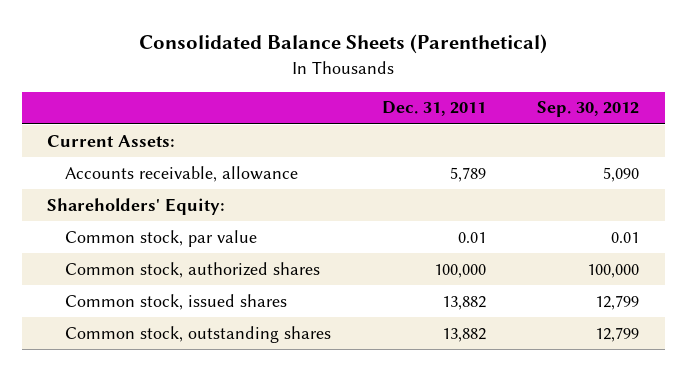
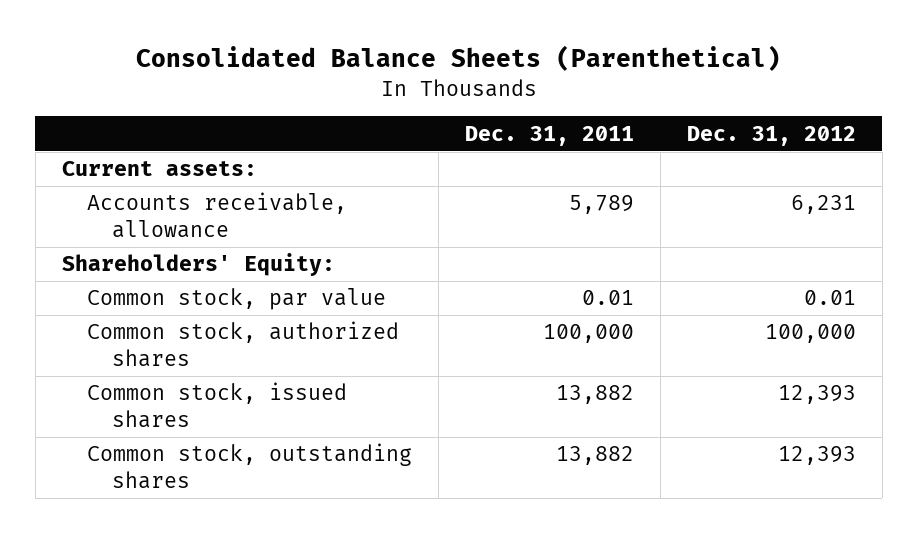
[537,101,640,118] Sep. 30, 2012 -> none
none -> [686,125,856,146] Dec. 31, 2012
[46,134,175,147] Current Assets: -> [61,161,257,177] Current assets:

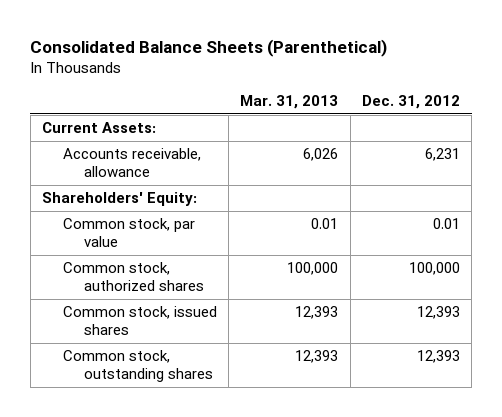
[464,125,634,146] Dec. 31, 2011 -> none
none -> [240,95,339,110] Mar. 31, 2013
[61,161,257,177] Current assets: -> [42,122,157,134] Current Assets:

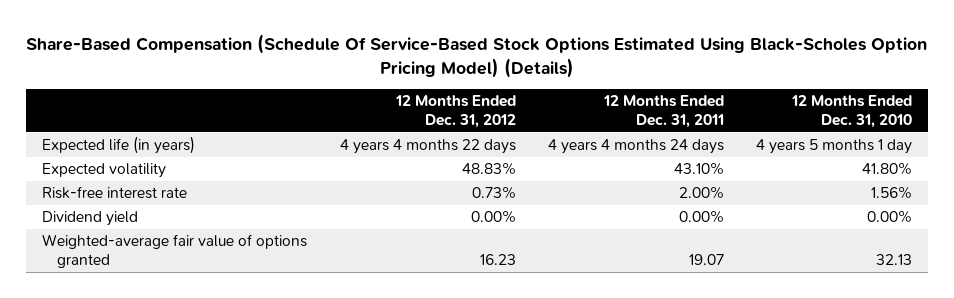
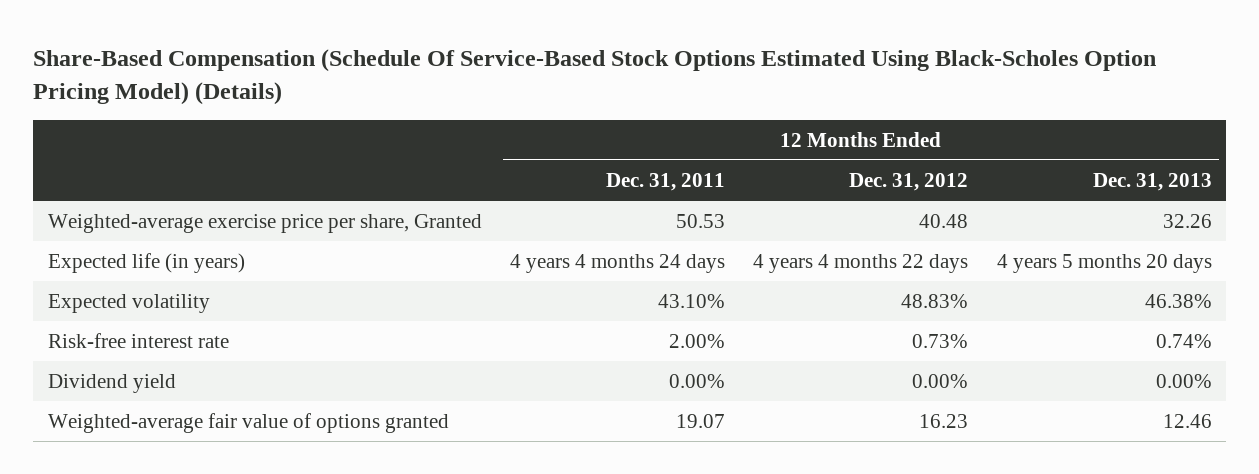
[790,95,912,128] 12 Months Ended Dec. 31, 2010 -> none
none -> [1092,172,1212,191] Dec. 31, 2013
none -> [47,213,482,233] Weighted-average exercise price per share, Granted

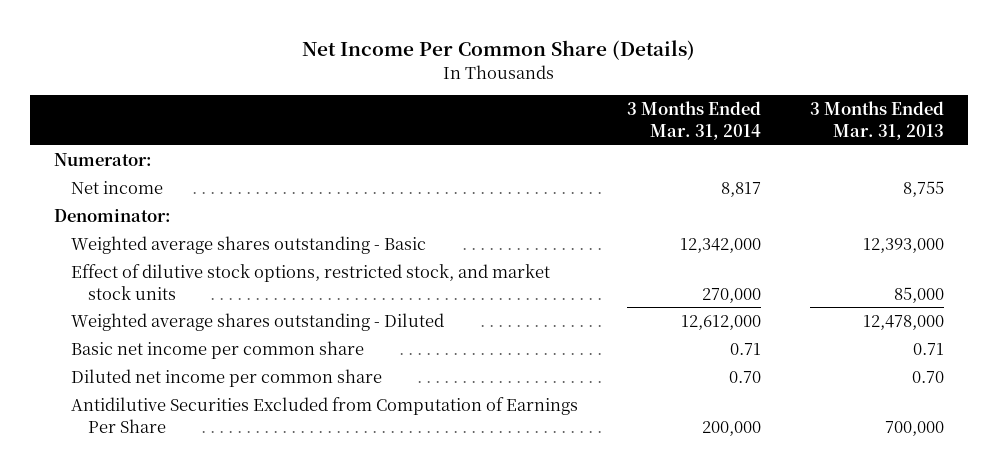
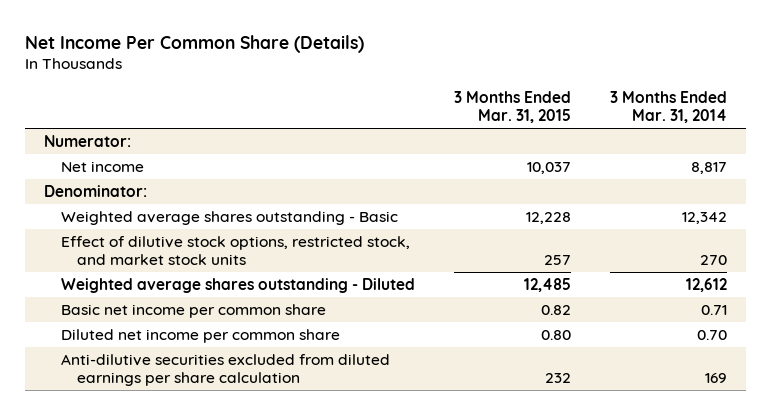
[809,101,944,140] 3 Months Ended Mar. 31, 2013 -> none
none -> [453,90,571,123] 3 Months Ended Mar. 31, 2015
[679,238,761,254] 12,342,000 -> [681,211,727,224] 12,342
[701,287,761,303] 270,000 -> [699,255,727,266] 270
[680,315,761,331] 12,612,000 -> [685,277,727,292] 12,612
[71,397,579,433] Antidilutive Securities Excluded from Computation of Earnings Per Share -> [60,353,390,387] Anti-dilutive securities excluded from diluted earnings per share calculation
[701,420,761,436] 200,000 -> [704,373,727,384] 169

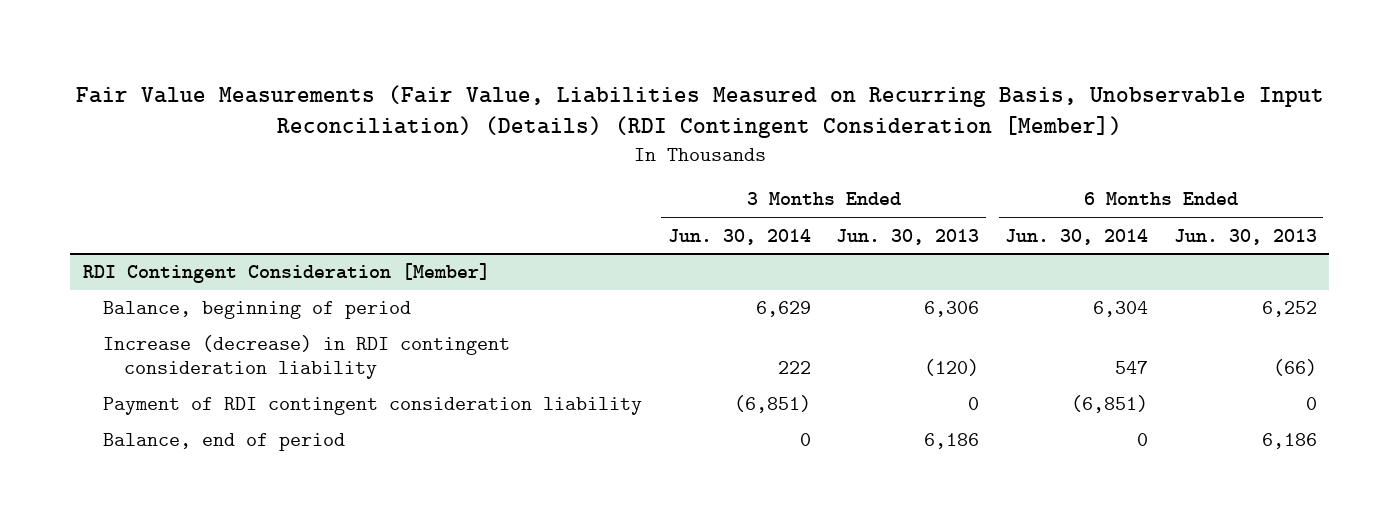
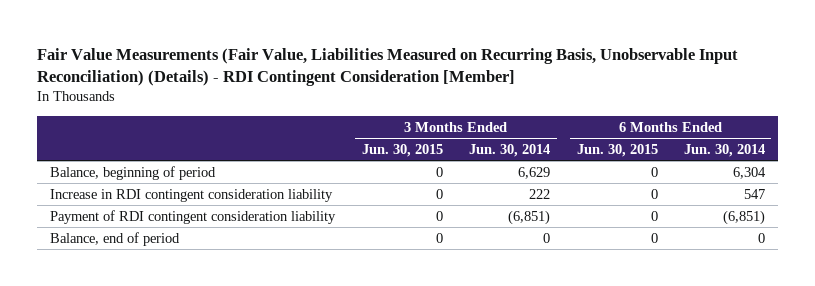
[75,84,1324,139] Fair Value Measurements (Fair Value, Liabilities Measured on Recurring Basis, Unobservable Input Reconciliation) (Details) (RDI Contingent Consideration [Member]) -> [37,47,739,87] Fair Value Measurements (Fair Value, Liabilities Measured on Recurring Basis, Unobservable Input Reconciliation) (Details) - RDI Contingent Consideration [Member]
[836,228,980,245] Jun. 30, 2013 -> none
[1173,228,1317,245] Jun. 30, 2013 -> none
none -> [361,143,443,157] Jun. 30, 2015
none -> [576,143,658,157] Jun. 30, 2015
[82,263,490,284] RDI Contingent Consideration [Member] -> none
[103,335,511,380] Increase (decrease) in RDI contingent consideration liability -> [50,188,334,202] Increase in RDI contingent consideration liability

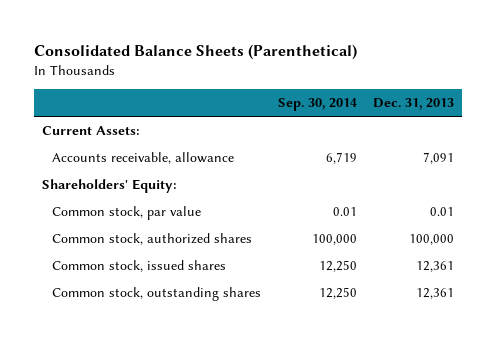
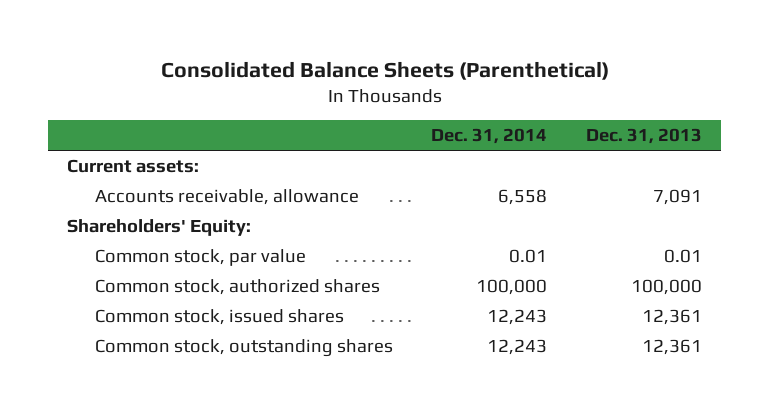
[277,98,357,112] Sep. 30, 2014 -> none
none -> [431,128,548,145] Dec. 31, 2014
[42,126,141,136] Current Assets: -> [67,159,200,174] Current assets:

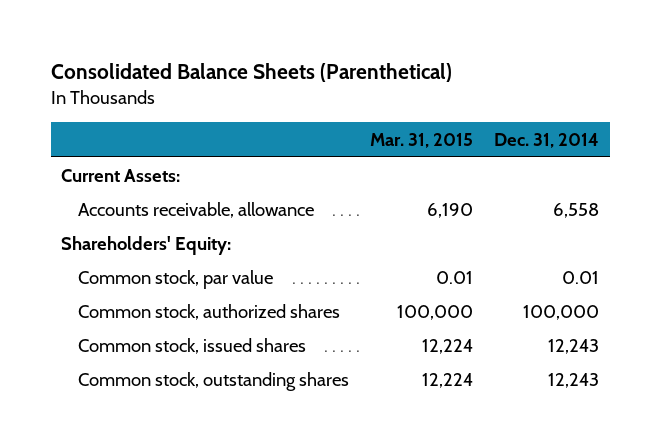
[586,128,703,145] Dec. 31, 2013 -> none
none -> [370,133,474,149] Mar. 31, 2015
[67,159,200,174] Current assets: -> [61,168,181,182] Current Assets:

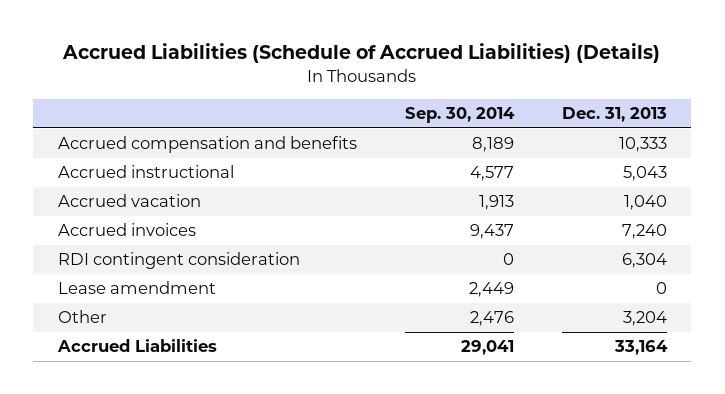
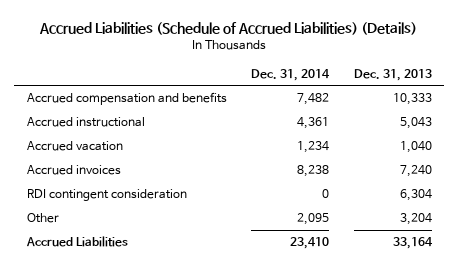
[404,107,515,124] Sep. 30, 2014 -> none
none -> [251,68,331,81] Dec. 31, 2014
[57,281,216,295] Lease amendment -> none

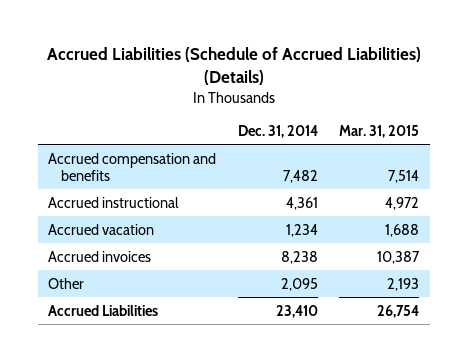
[353,68,432,81] Dec. 31, 2013 -> none
none -> [339,125,420,139] Mar. 31, 2015
[26,189,187,202] RDI contingent consideration -> none

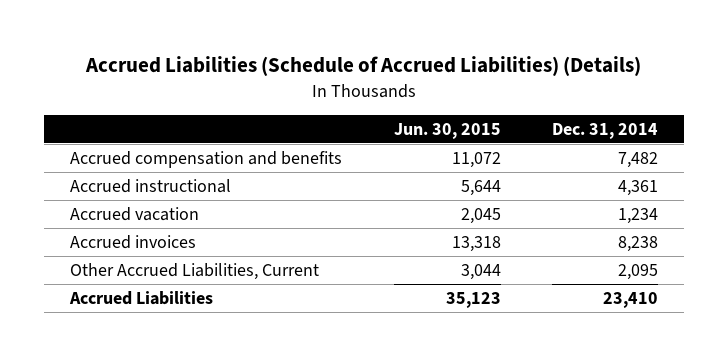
[339,125,420,139] Mar. 31, 2015 -> none
none -> [393,122,501,139] Jun. 30, 2015
[48,277,85,289] Other -> [70,262,320,280] Other Accrued Liabilities, Current

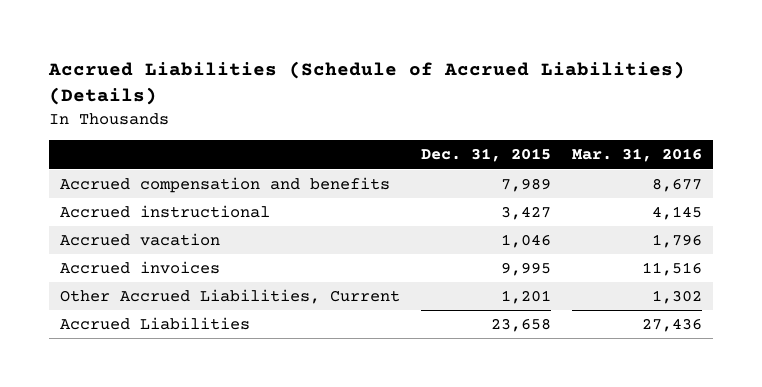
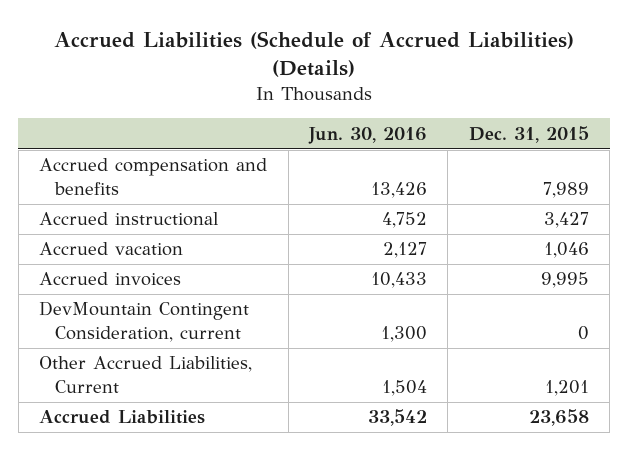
[572,148,703,163] Mar. 31, 2016 -> none
none -> [308,126,428,144] Jun. 30, 2016
none -> [39,301,250,342] DevMountain Contingent Consideration, current

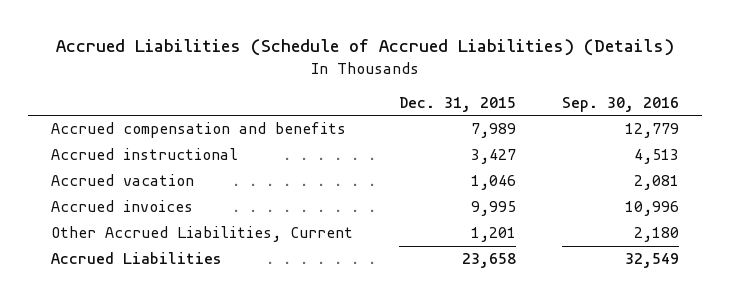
[308,126,428,144] Jun. 30, 2016 -> none
none -> [561,96,679,112] Sep. 30, 2016
[39,301,250,342] DevMountain Contingent Consideration, current -> none

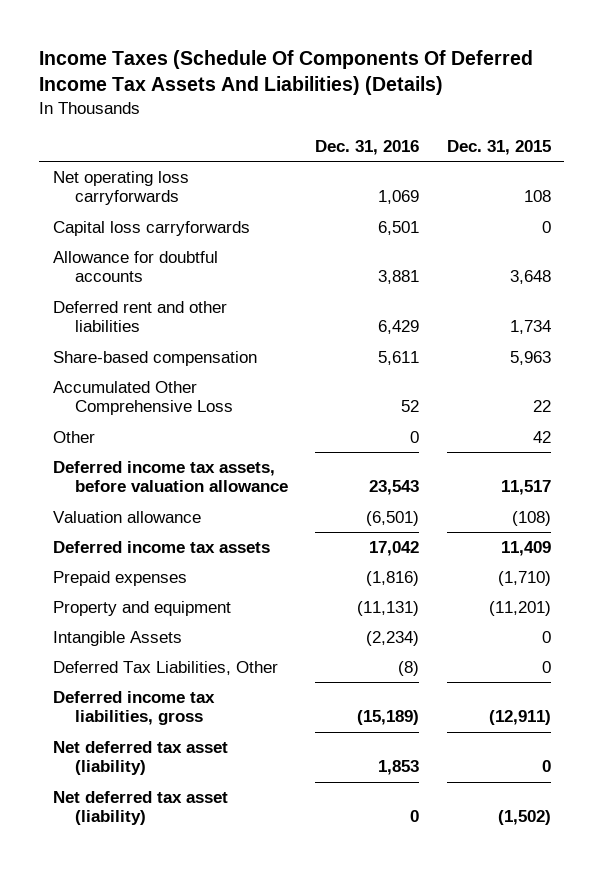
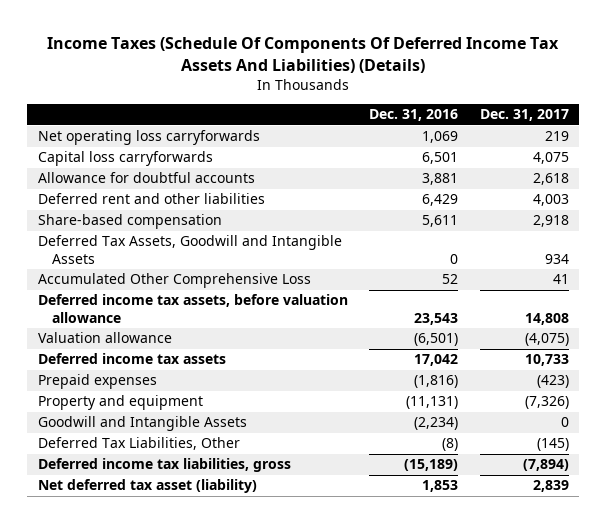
[446,139,551,155] Dec. 31, 2015 -> none
none -> [479,109,569,122] Dec. 31, 2017
none -> [38,235,343,264] Deferred Tax Assets, Goodwill and Intangible Assets
[52,430,95,443] Other -> none
[52,630,182,646] Intangible Assets -> [38,416,248,432] Goodwill and Intangible Assets
[52,790,228,826] Net deferred tax asset (liability) -> none

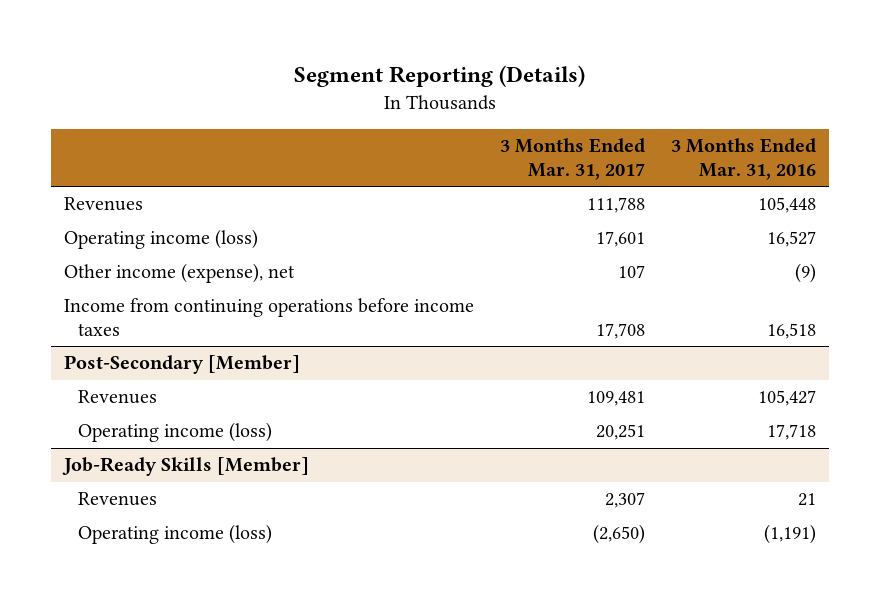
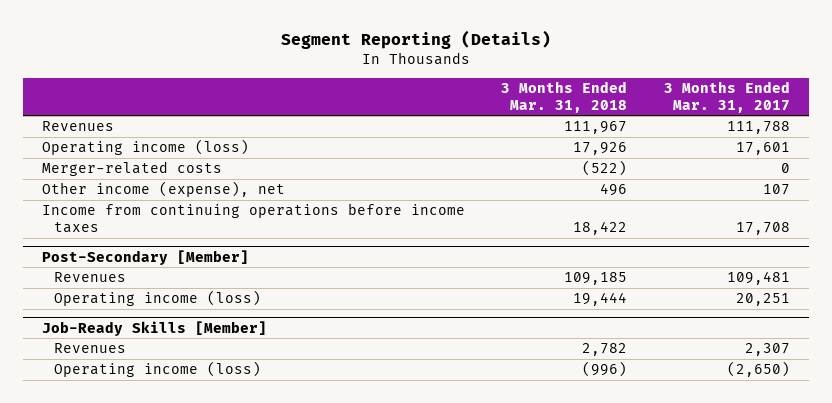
[670,138,816,180] 3 Months Ended Mar. 31, 2016 -> none
none -> [501,80,628,113] 3 Months Ended Mar. 31, 2018
none -> [41,161,222,177] Merger-related costs

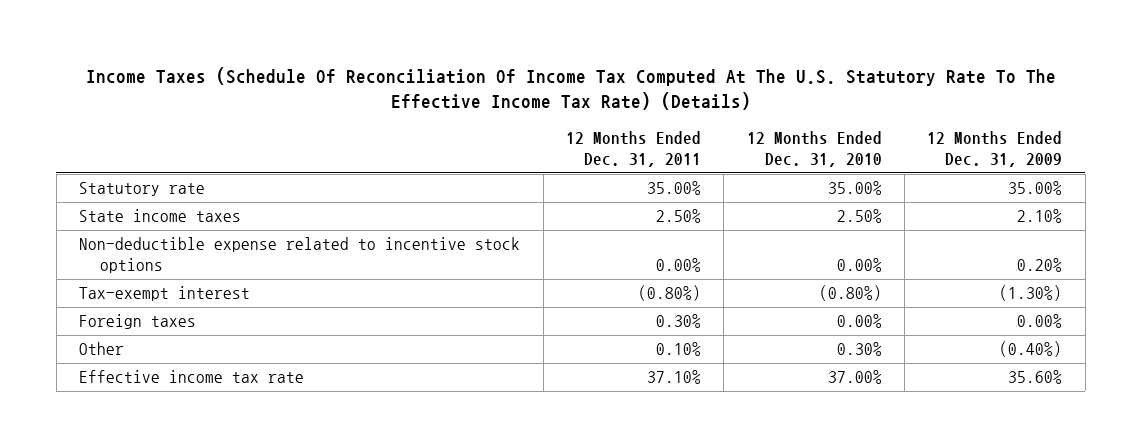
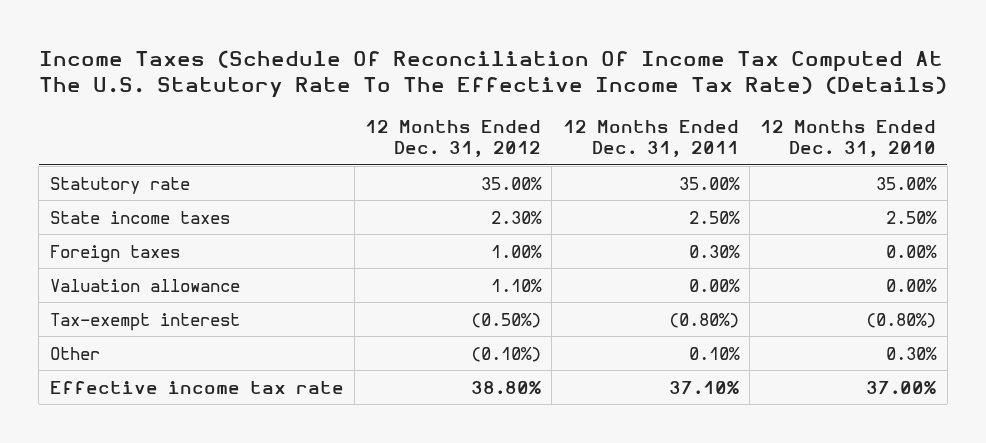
[927,130,1063,168] 12 Months Ended Dec. 31, 2009 -> none
none -> [365,120,542,158] 12 Months Ended Dec. 31, 2012
[79,237,521,274] Non-deductible expense related to incentive stock options -> none
none -> [49,278,240,292] Valuation allowance
[79,286,251,302] Tax-exempt interest -> [49,312,240,331] Tax-exempt interest

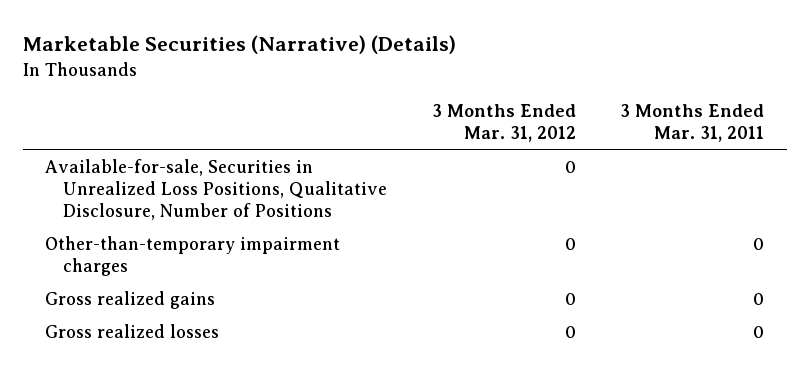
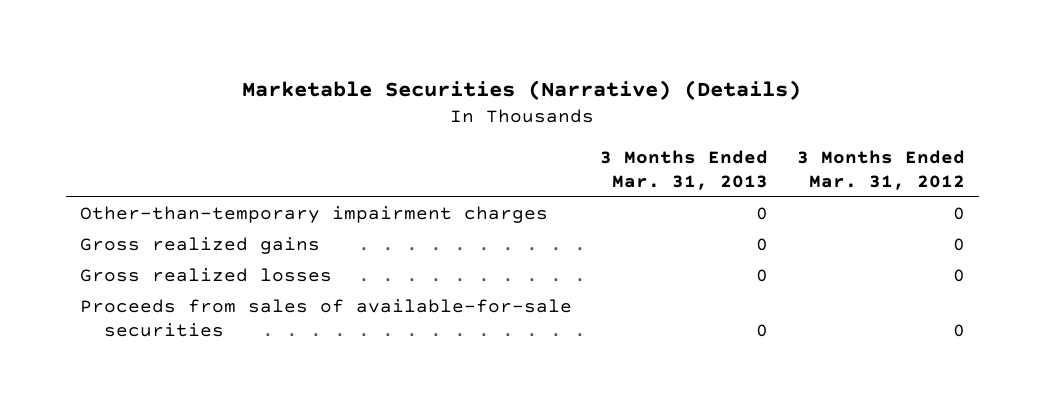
[620,103,765,142] 3 Months Ended Mar. 31, 2011 -> none
none -> [600,149,769,190] 3 Months Ended Mar. 31, 2013
[45,158,388,220] Available-for-sale, Securities in Unrealized Loss Positions, Qualitative Disclosure, Number of Positions -> none
none -> [80,299,573,338] Proceeds from sales of available-for-sale securities

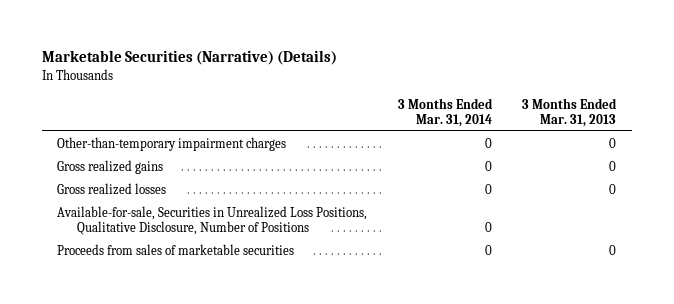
[796,149,965,190] 3 Months Ended Mar. 31, 2012 -> none
none -> [397,97,493,127] 3 Months Ended Mar. 31, 2014
none -> [57,206,368,236] Available-for-sale, Securities in Unrealized Loss Positions, Qualitative Disclosure, Number of Positions
[80,299,573,338] Proceeds from sales of available-for-sale securities -> [57,244,295,256] Proceeds from sales of marketable securities

